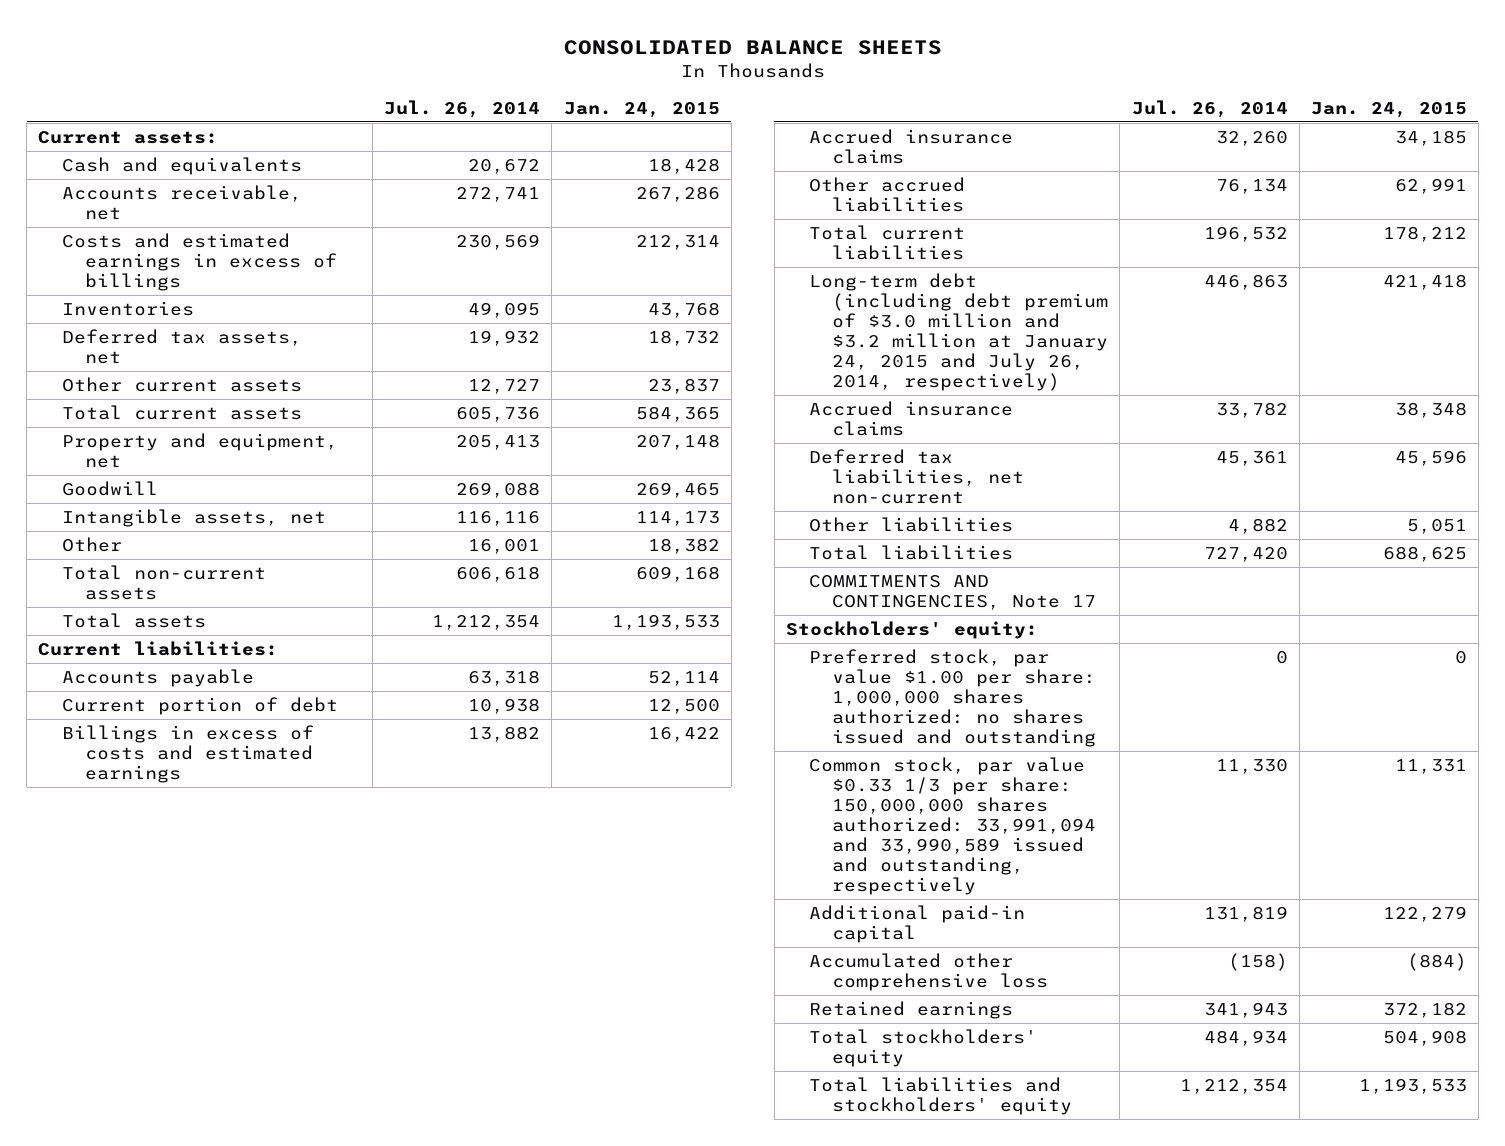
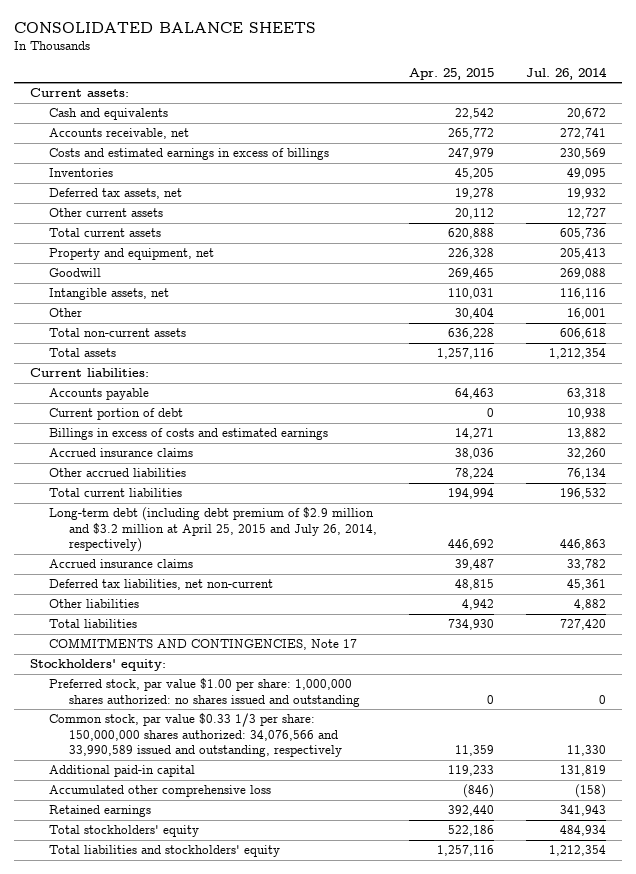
[563,101,720,118] Jan. 24, 2015 -> none
none -> [408,67,494,80] Apr. 25, 2015
[808,273,1109,391] Long-term debt (including debt premium of $3.0 million and $3.2 million at January 24, 2015 and July 26, 2014, respectively) -> [49,507,377,553] Long-term debt (including debt premium of $2.9 million and $3.2 million at April 25, 2015 and July 26, 2014, respectively)
[808,757,1097,895] Common stock, par value $0.33 1/3 per share: 150,000,000 shares authorized: 33,991,094 and 33,990,589 issued and outstanding, respectively -> [49,713,342,758] Common stock, par value $0.33 1/3 per share: 150,000,000 shares authorized: 34,076,566 and 33,990,589 issued and outstanding, respectively

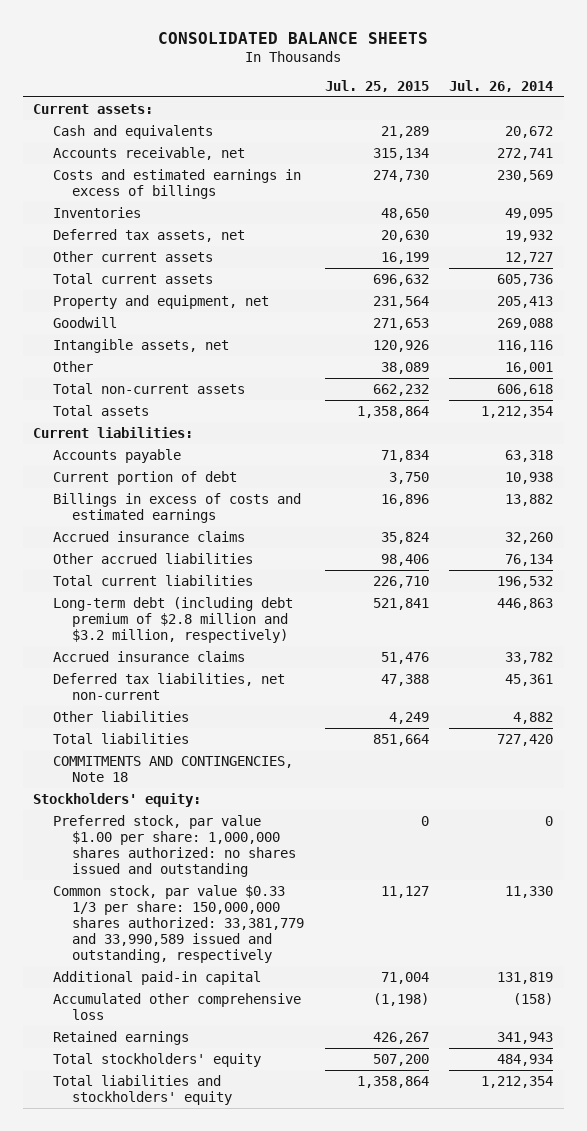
[408,67,494,80] Apr. 25, 2015 -> none
none -> [324,79,429,92] Jul. 25, 2015
[49,507,377,553] Long-term debt (including debt premium of $2.9 million and $3.2 million at April 25, 2015 and July 26, 2014, respectively) -> [52,596,293,644] Long-term debt (including debt premium of $2.8 million and $3.2 million, respectively)
[49,638,358,651] COMMITMENTS AND CONTINGENCIES, Note 17 -> [52,755,293,782] COMMITMENTS AND CONTINGENCIES, Note 18
[49,713,342,758] Common stock, par value $0.33 1/3 per share: 150,000,000 shares authorized: 34,076,566 and 33,990,589 issued and outstanding, respectively -> [52,884,304,964] Common stock, par value $0.33 1/3 per share: 150,000,000 shares authorized: 33,381,779 and 33,990,589 issued and outstanding, respectively

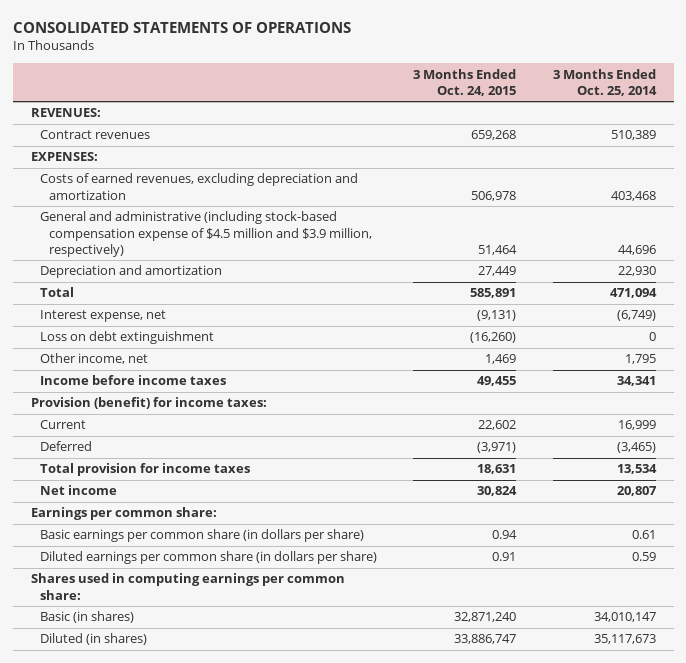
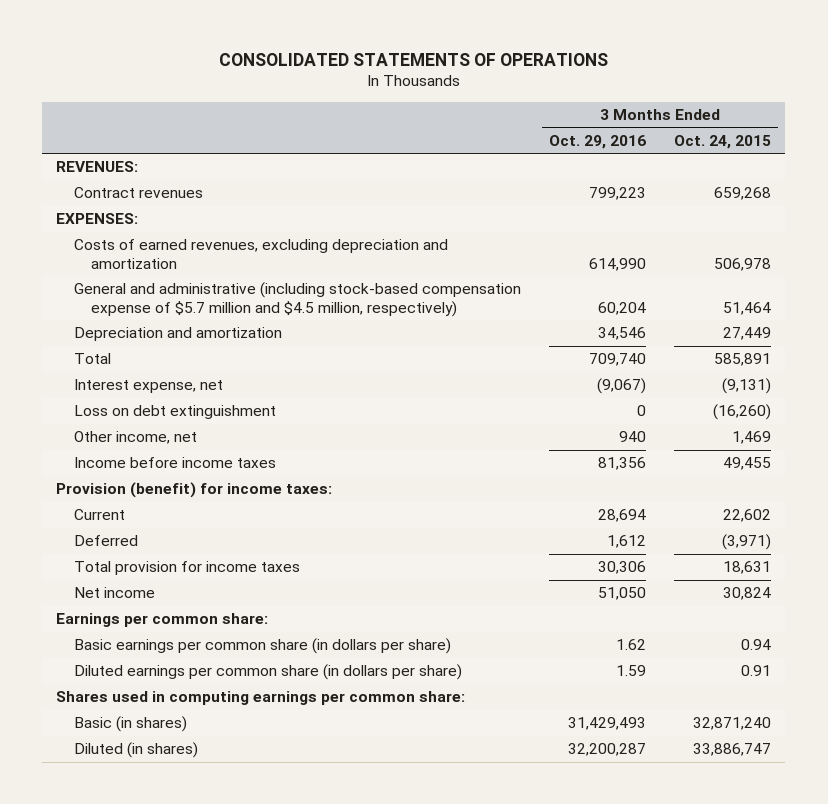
[552,68,657,96] 3 Months Ended Oct. 25, 2014 -> none
none -> [548,134,646,149] Oct. 29, 2016
[40,211,373,257] General and administrative (including stock-based compensation expense of $4.5 million and $3.9 million, respectively) -> [73,282,521,317] General and administrative (including stock-based compensation expense of $5.7 million and $4.5 million, respectively)

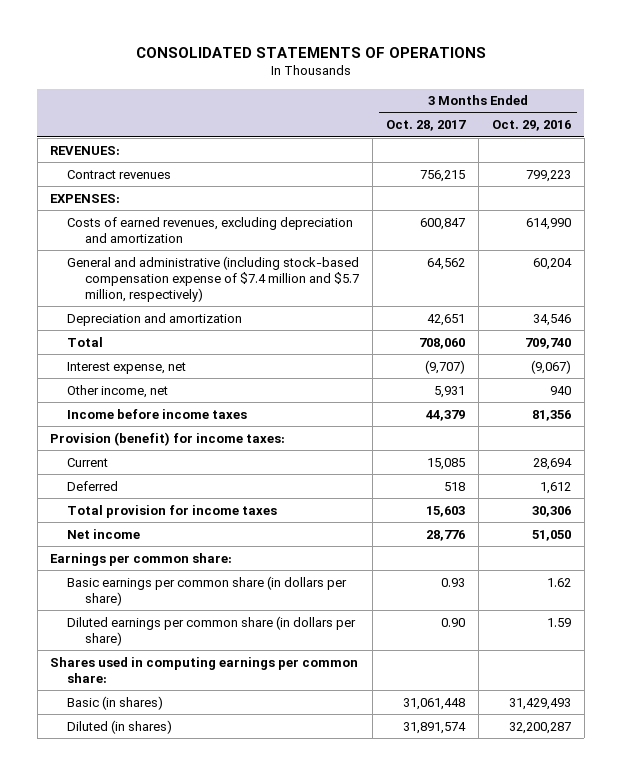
[674,134,772,149] Oct. 24, 2015 -> none
none -> [386,120,467,132] Oct. 28, 2017
[73,282,521,317] General and administrative (including stock-based compensation expense of $5.7 million and $4.5 million, respectively) -> [67,255,360,302] General and administrative (including stock-based compensation expense of $7.4 million and $5.7 million, respectively)
[73,405,276,420] Loss on debt extinguishment -> none

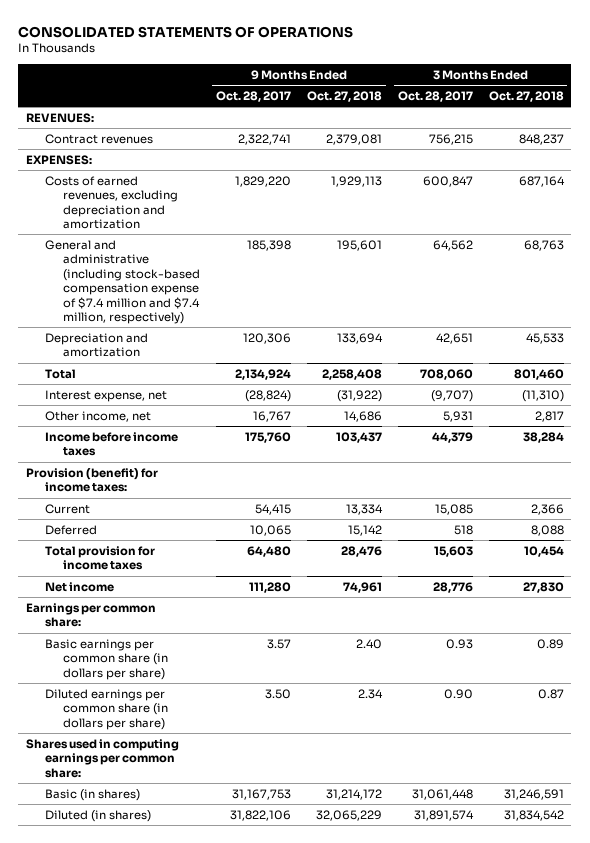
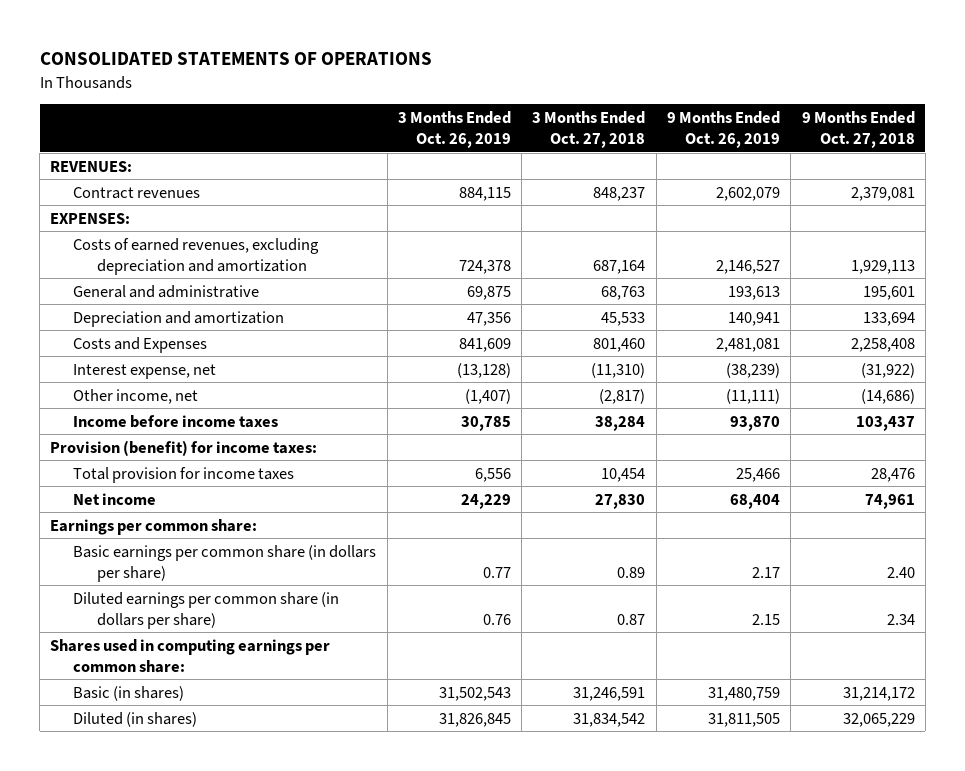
[215,90,291,102] Oct. 28, 2017 -> none
[397,90,473,102] Oct. 28, 2017 -> none
none -> [397,111,511,149] 3 Months Ended Oct. 26, 2019
none -> [667,111,781,149] 9 Months Ended Oct. 26, 2019
[44,239,200,325] General and administrative (including stock-based compensation expense of $7.4 million and $7.4 million, respectively) -> [73,284,260,298] General and administrative
[44,368,76,379] Total -> [73,336,208,353] Costs and Expenses
[343,410,382,422] 14,686 -> [860,388,915,404] (14,686)
[534,410,564,422] 2,817 -> [599,388,646,404] (2,817)
[44,503,90,514] Current -> none
[44,524,97,535] Deferred -> none

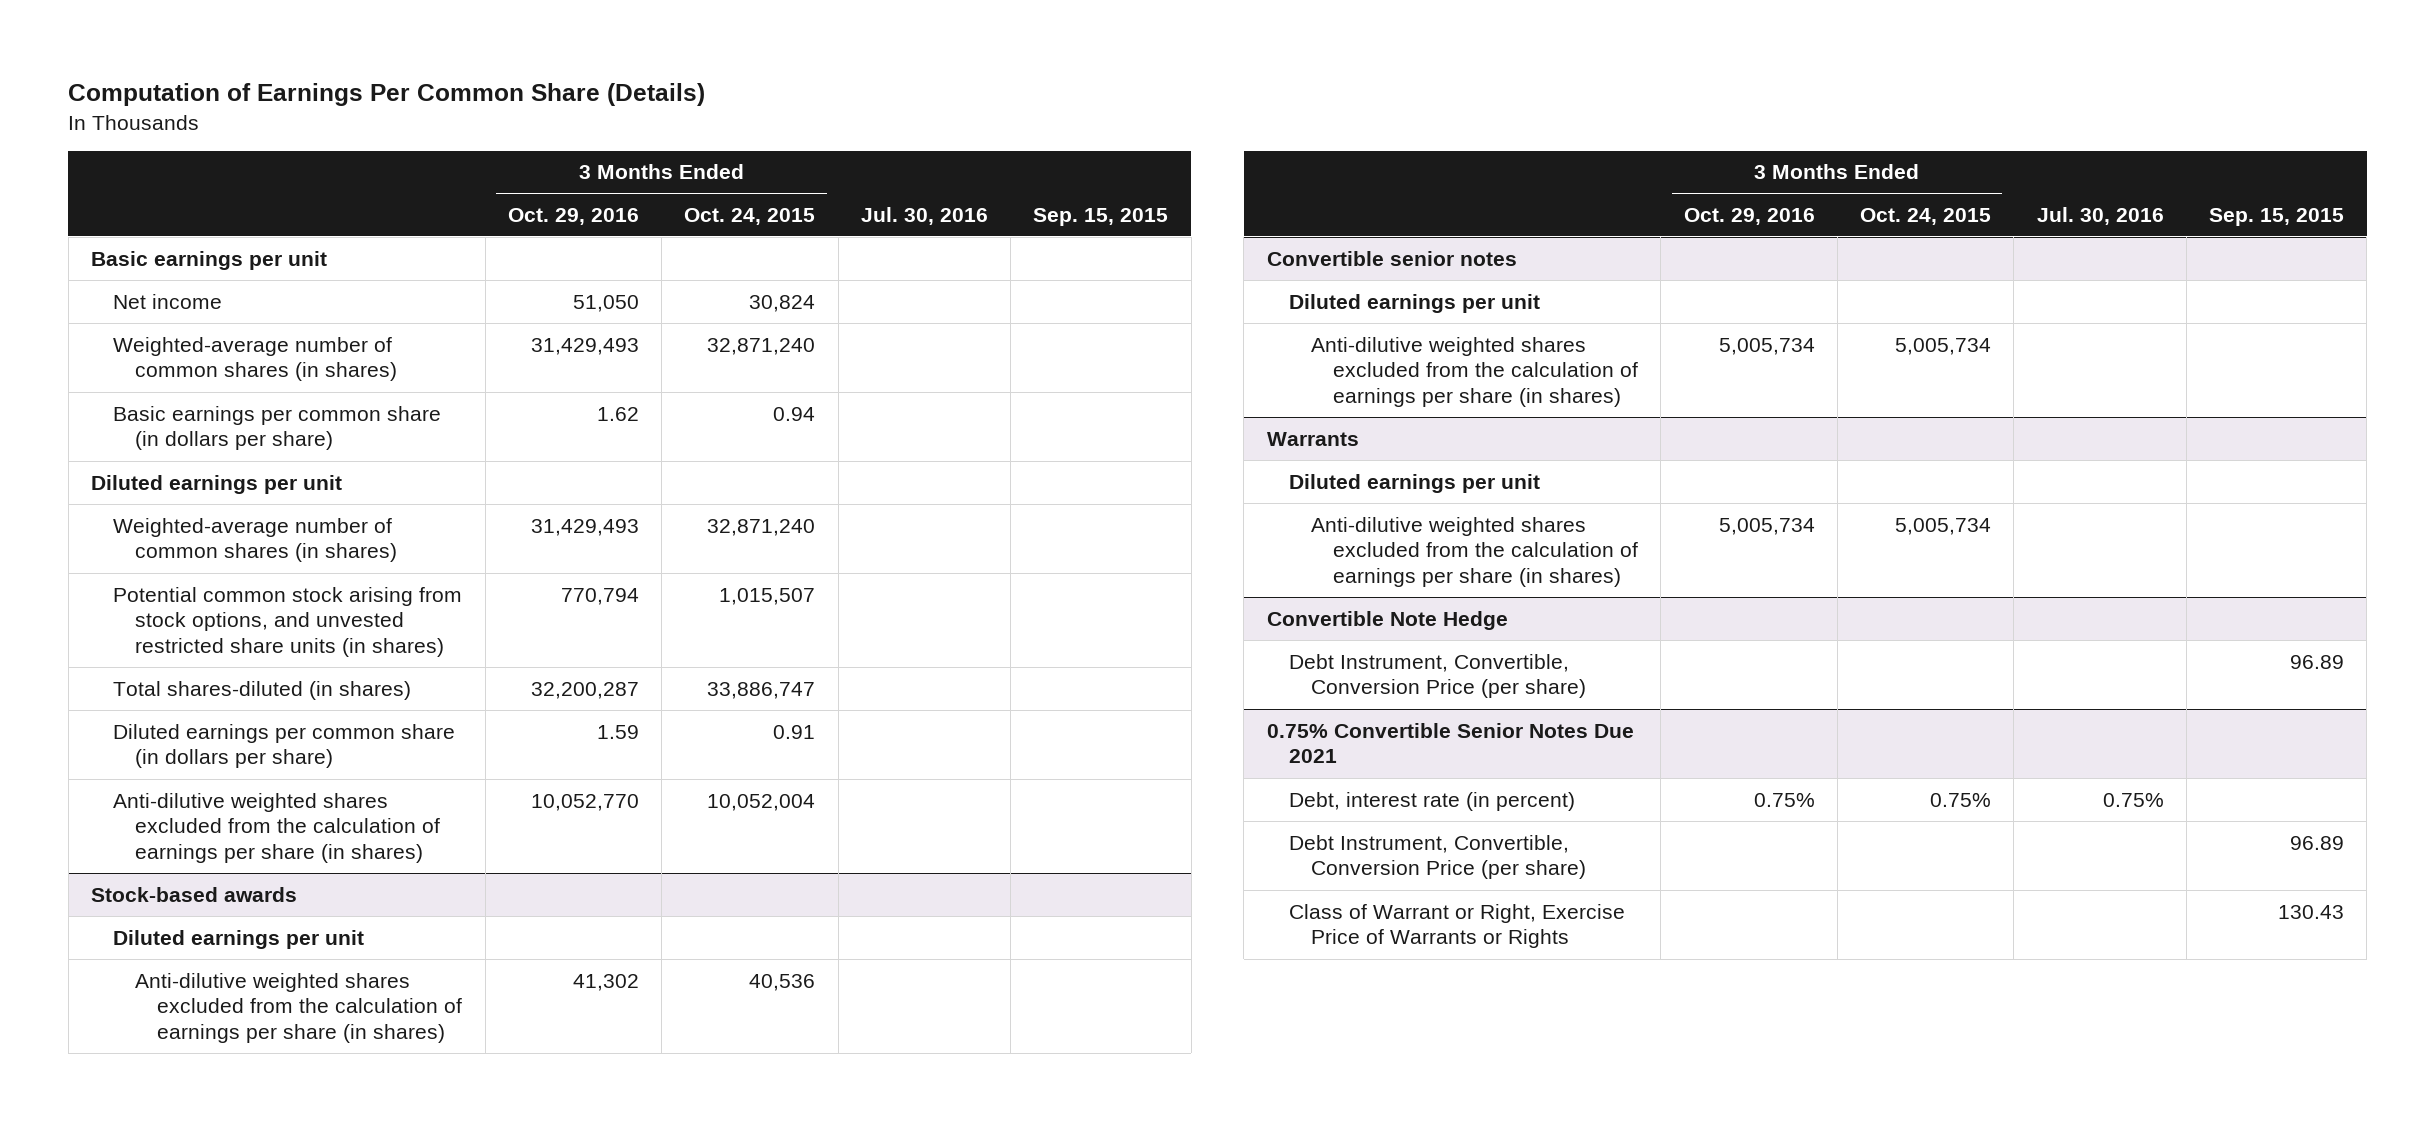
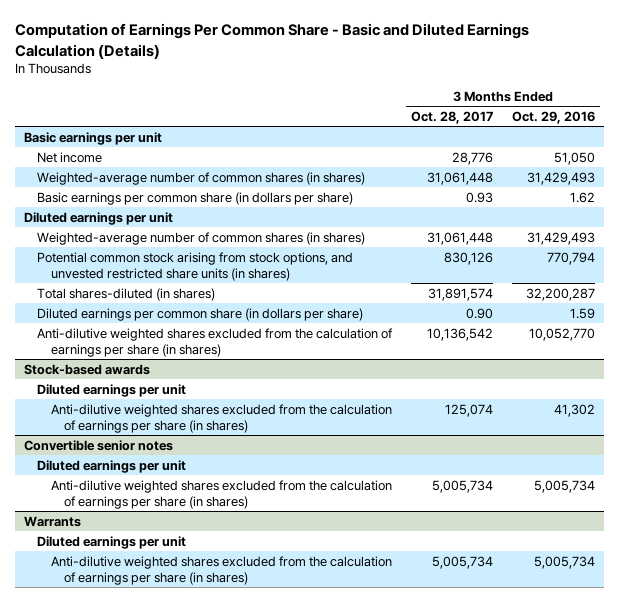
[68,83,706,107] Computation of Earnings Per Common Share (Details) -> [14,23,529,59] Computation of Earnings Per Common Share - Basic and Diluted Earnings Calculation (Details)
[684,207,816,225] Oct. 24, 2015 -> none
[860,206,988,225] Jul. 30, 2016 -> none
[1033,207,1169,226] Sep. 15, 2015 -> none
none -> [411,110,494,124] Oct. 28, 2017
[1266,610,1508,630] Convertible Note Hedge -> none
[1288,653,1586,699] Debt Instrument, Convertible, Conversion Price (per share) -> none
[1266,722,1634,764] 0.75% Convertible Senior Notes Due 2021 -> none
[1288,791,1575,811] Debt, interest rate (in percent) -> none
[1288,834,1586,880] Debt Instrument, Convertible, Conversion Price (per share) -> none
[1288,903,1625,949] Class of Warrant or Right, Exercise Price of Warrants or Rights -> none

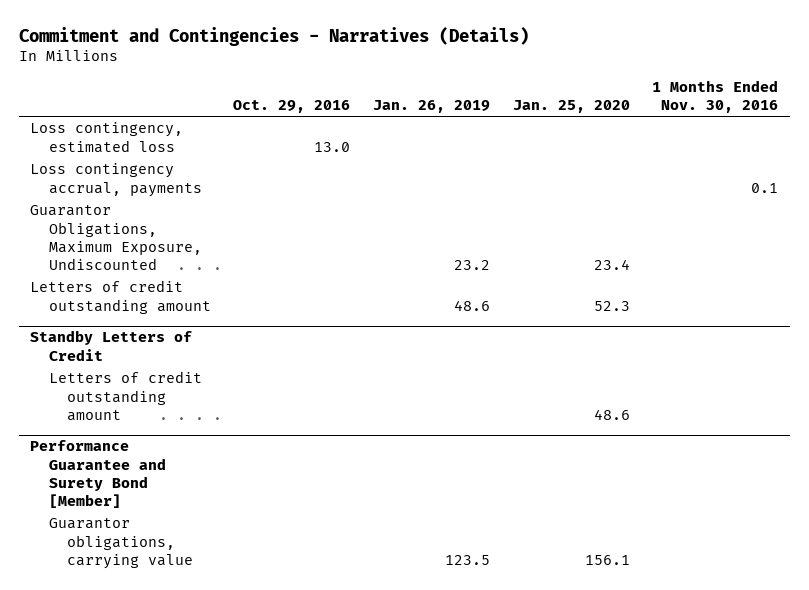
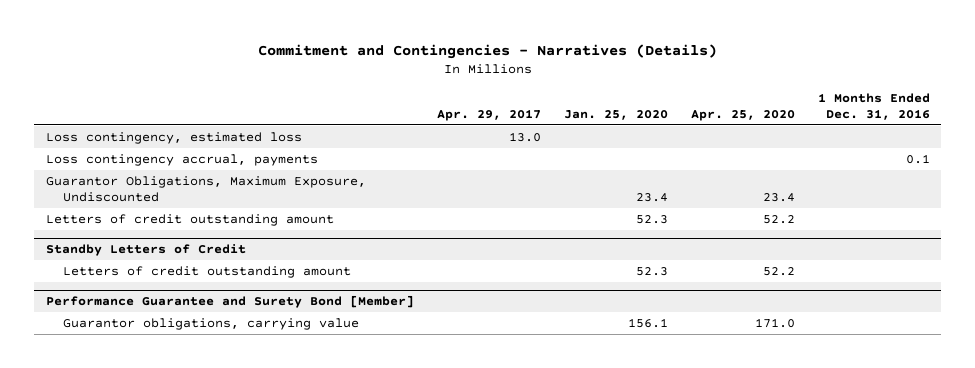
[233,100,351,114] Oct. 29, 2016 -> none
[372,100,490,114] Jan. 26, 2019 -> none
[652,80,779,114] 1 Months Ended Nov. 30, 2016 -> none
none -> [436,108,541,121] Apr. 29, 2017
none -> [690,109,795,121] Apr. 25, 2020
none -> [817,92,930,120] 1 Months Ended Dec. 31, 2016
[593,408,630,420] 48.6 -> [635,266,668,276] 52.3

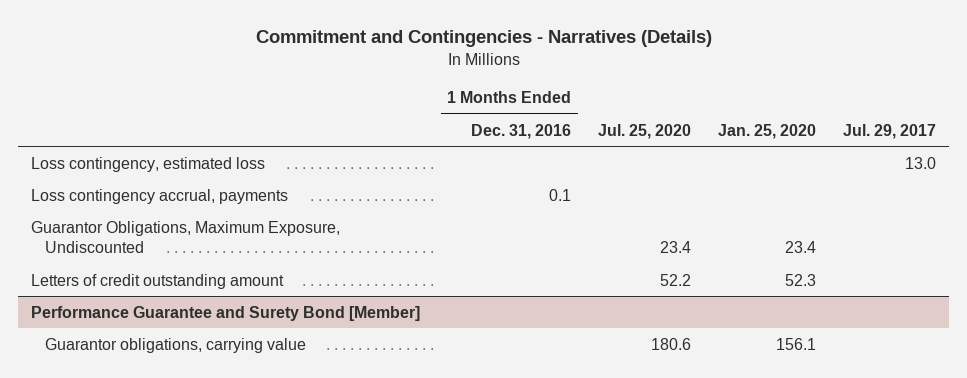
[436,108,541,121] Apr. 29, 2017 -> none
[690,109,795,121] Apr. 25, 2020 -> none
none -> [598,123,692,139] Jul. 25, 2020
none -> [842,123,936,139] Jul. 29, 2017
[45,243,246,256] Standby Letters of Credit -> none
[63,265,352,278] Letters of credit outstanding amount -> none

